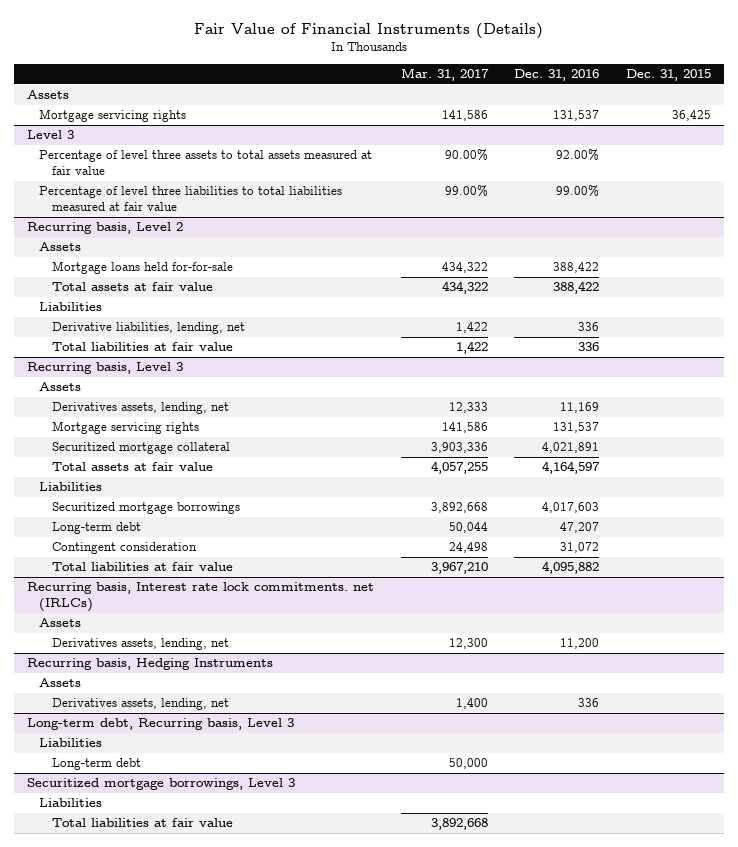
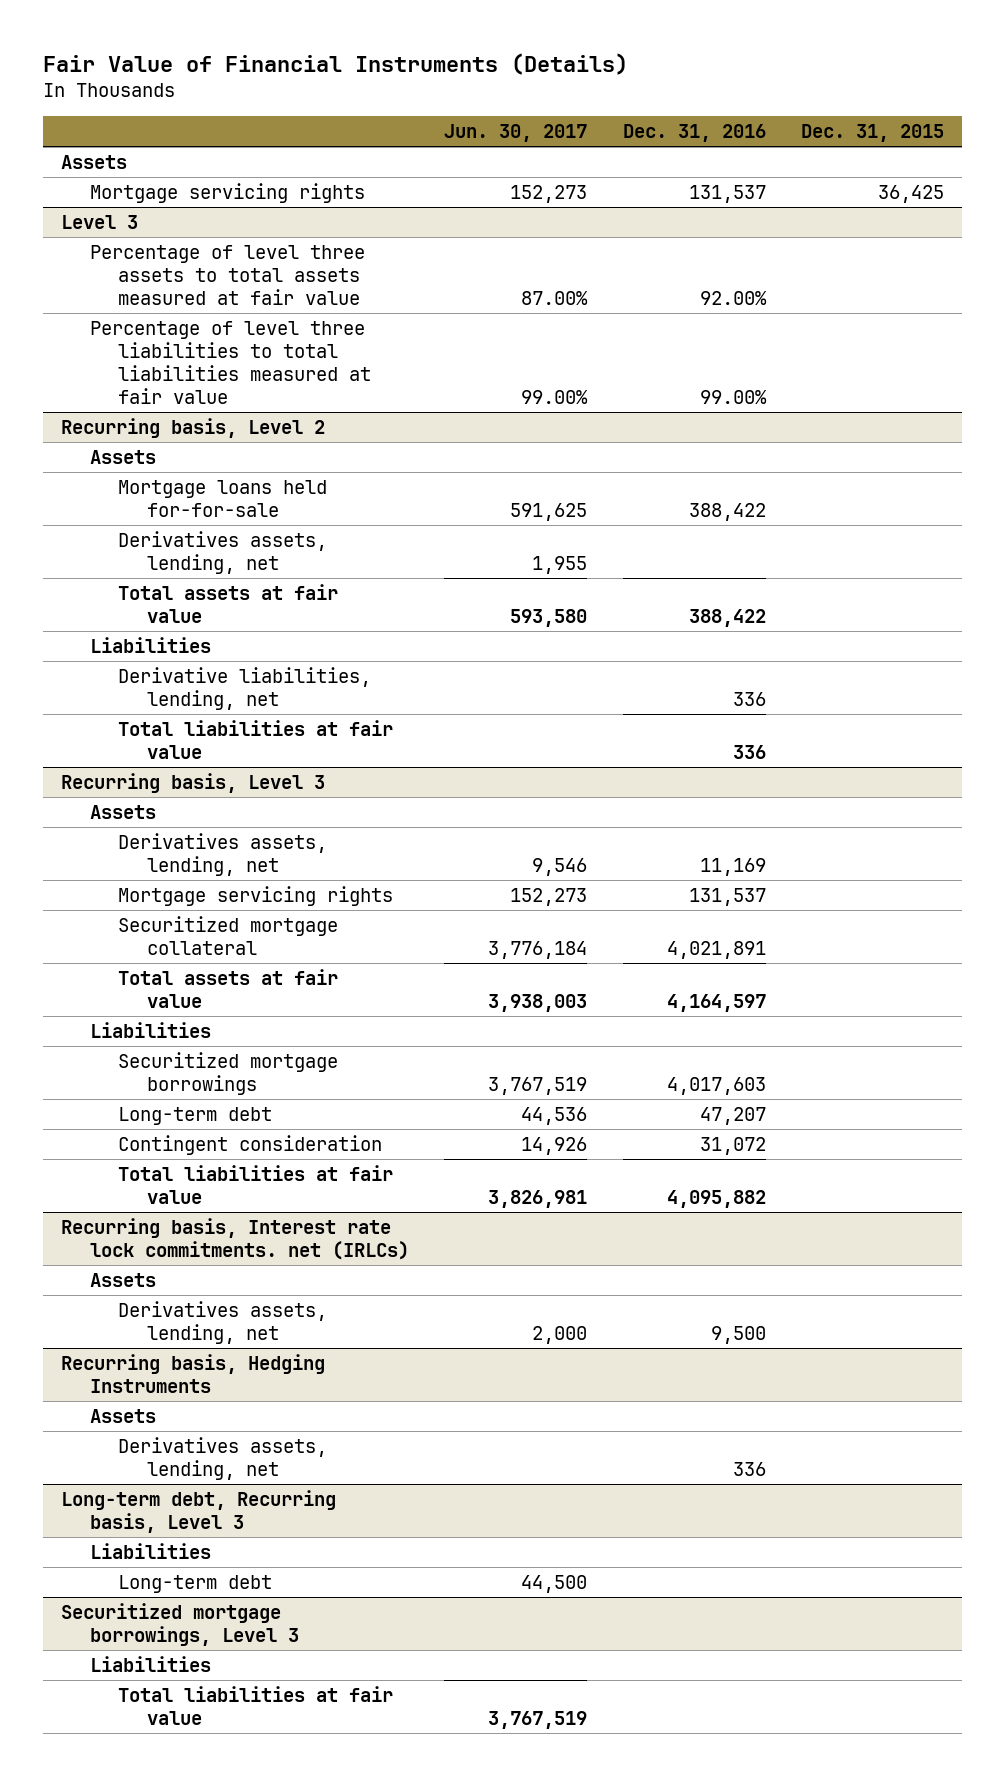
[400,68,489,82] Mar. 31, 2017 -> none
none -> [444,124,588,143] Jun. 30, 2017
none -> [118,530,328,574] Derivatives assets, lending, net
[560,638,600,650] 11,200 -> [710,1325,766,1344] 9,500

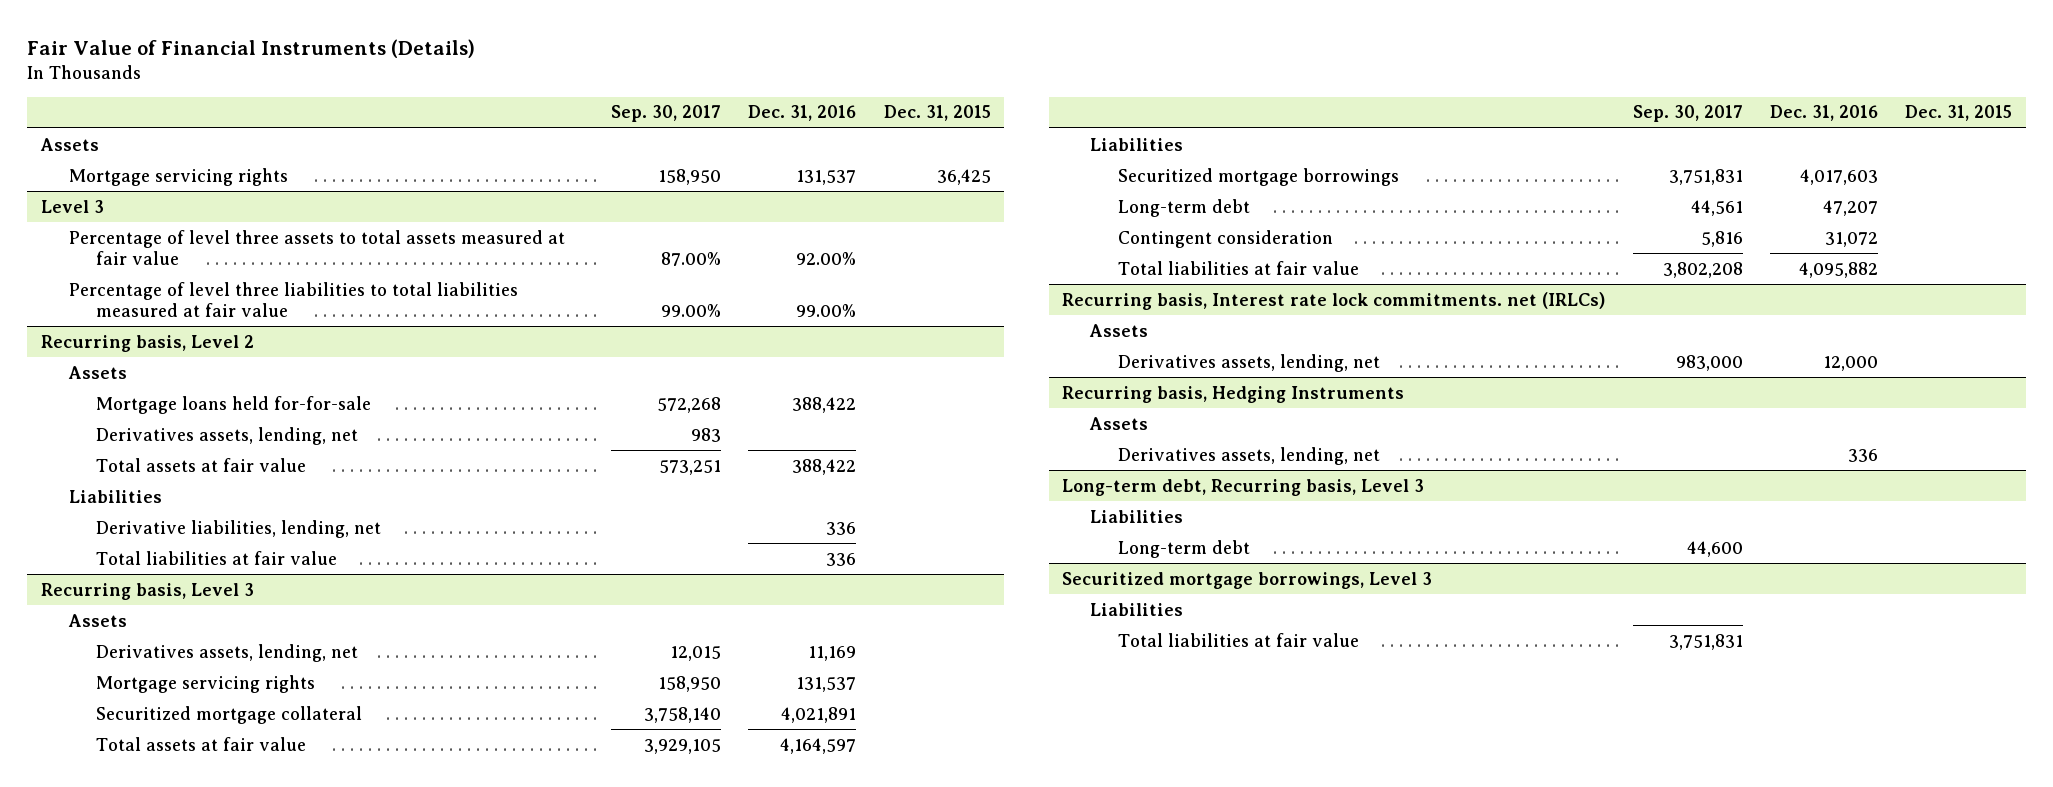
[444,124,588,143] Jun. 30, 2017 -> none
none -> [611,105,722,123] Sep. 30, 2017
[710,1325,766,1344] 9,500 -> [1823,355,1879,371] 12,000

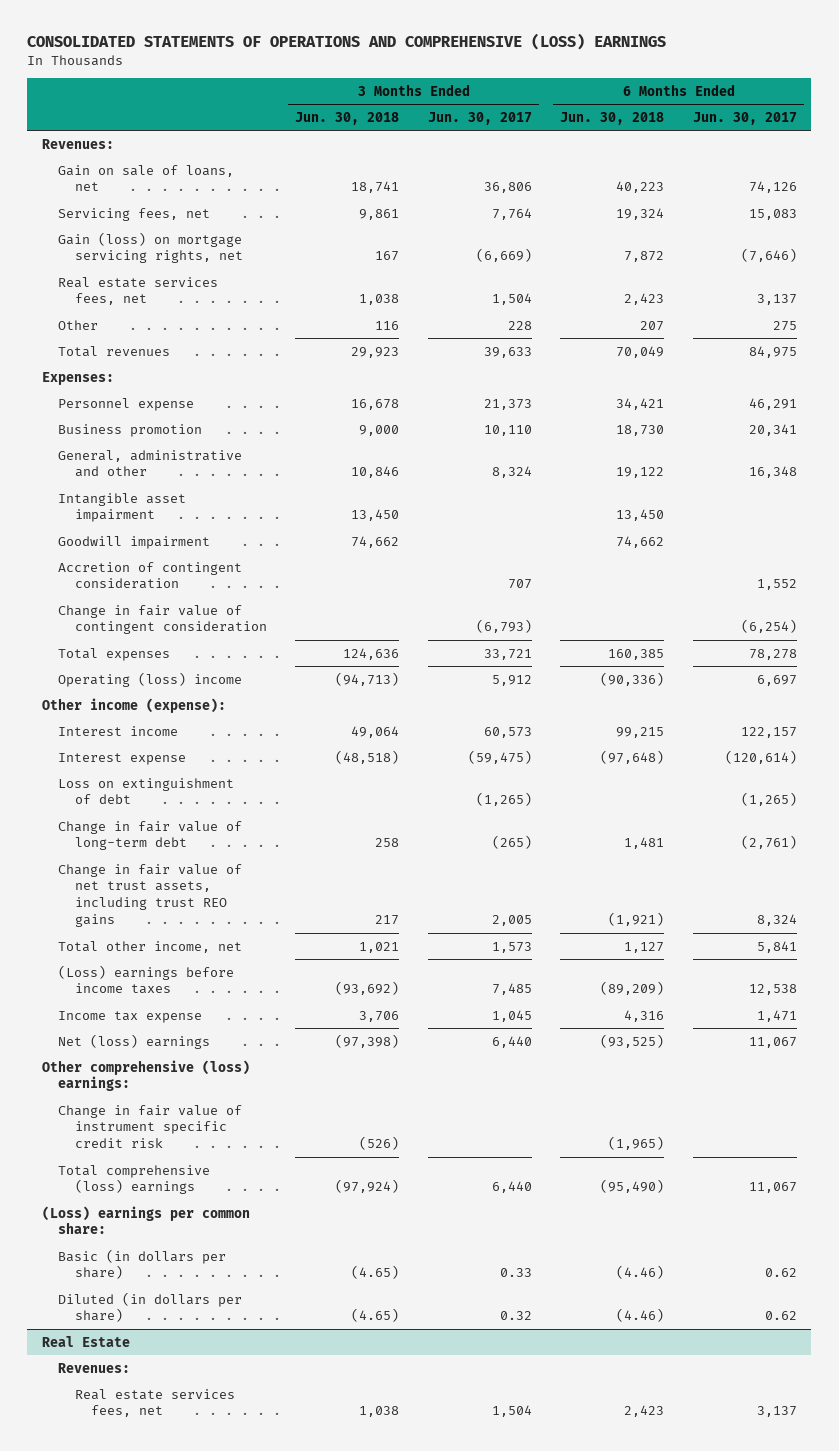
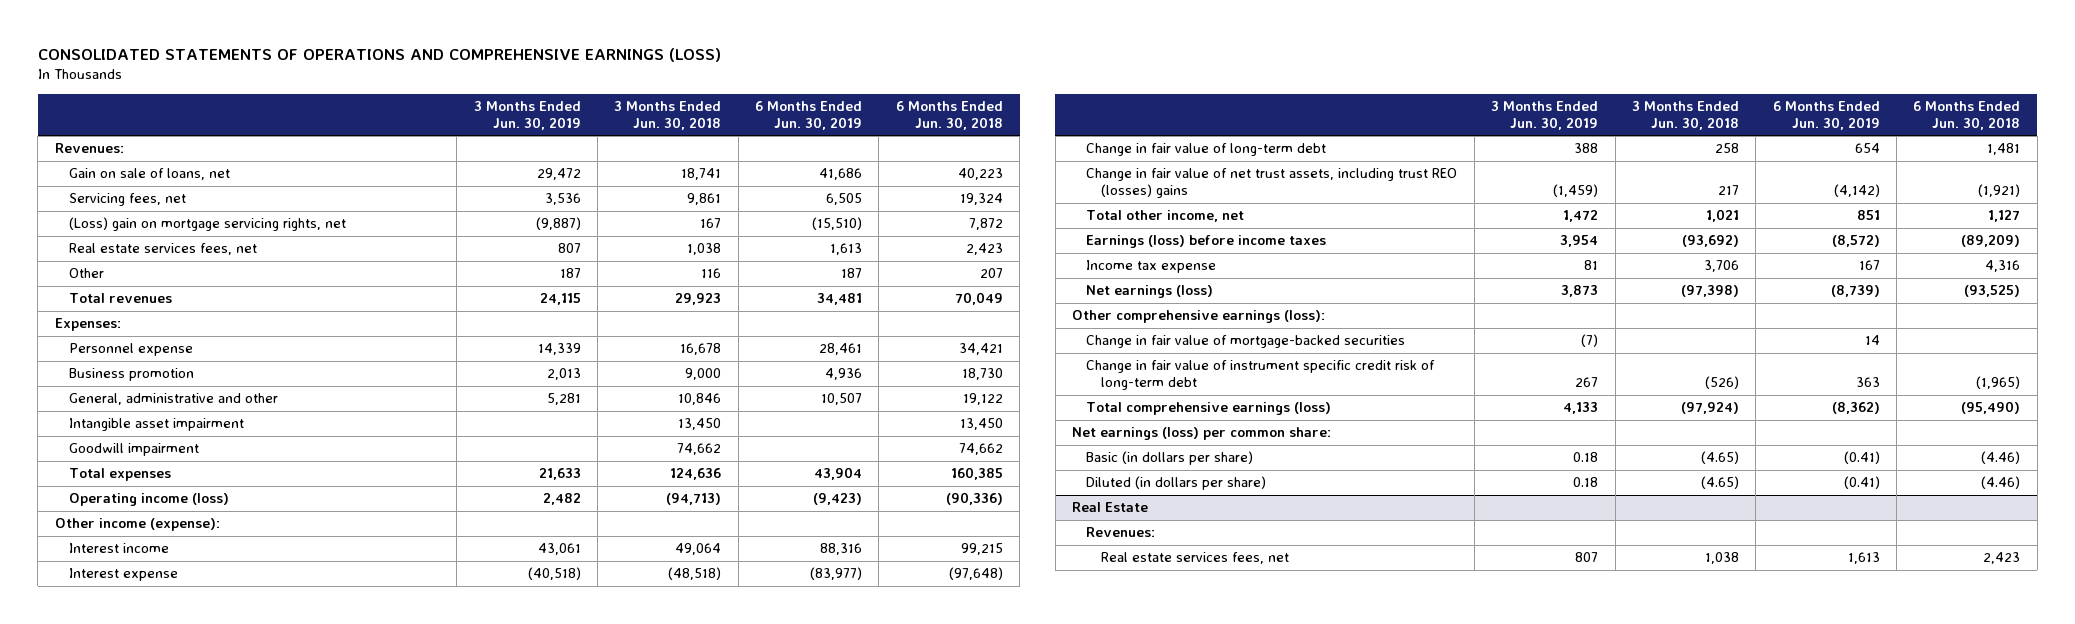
[27,33,667,51] CONSOLIDATED STATEMENTS OF OPERATIONS AND COMPREHENSIVE (LOSS) EARNINGS -> [37,47,721,62] CONSOLIDATED STATEMENTS OF OPERATIONS AND COMPREHENSIVE EARNINGS (LOSS)
[427,111,532,125] Jun. 30, 2017 -> none
[693,111,798,125] Jun. 30, 2017 -> none
none -> [473,100,581,130] 3 Months Ended Jun. 30, 2019
none -> [755,100,863,130] 6 Months Ended Jun. 30, 2019
[58,231,243,264] Gain (loss) on mortgage servicing rights, net -> [68,217,346,232] (Loss) gain on mortgage servicing rights, net
[58,561,243,590] Accretion of contingent consideration -> none
[58,604,267,635] Change in fair value of contingent consideration -> none
[58,671,243,687] Operating (loss) income -> [68,493,229,507] Operating income (loss)
[58,777,235,805] Loss on extinguishment of debt -> none
[58,863,243,928] Change in fair value of net trust assets, including trust REO gains -> [1086,168,1458,199] Change in fair value of net trust assets, including trust REO (losses) gains
[58,964,235,995] (Loss) earnings before income taxes -> [1086,235,1327,249] Earnings (loss) before income taxes
[58,1033,211,1049] Net (loss) earnings -> [1086,285,1214,299] Net earnings (loss)
[41,1059,250,1092] Other comprehensive (loss) earnings: -> [1072,310,1326,324] Other comprehensive earnings (loss):
none -> [1086,335,1406,349] Change in fair value of mortgage-backed securities
[58,1104,243,1149] Change in fair value of instrument specific credit risk -> [1086,360,1436,391] Change in fair value of instrument specific credit risk of long-term debt
[58,1164,211,1195] Total comprehensive (loss) earnings -> [1086,402,1332,416] Total comprehensive earnings (loss)
[41,1205,250,1235] (Loss) earnings per common share: -> [1072,427,1332,441] Net earnings (loss) per common share:

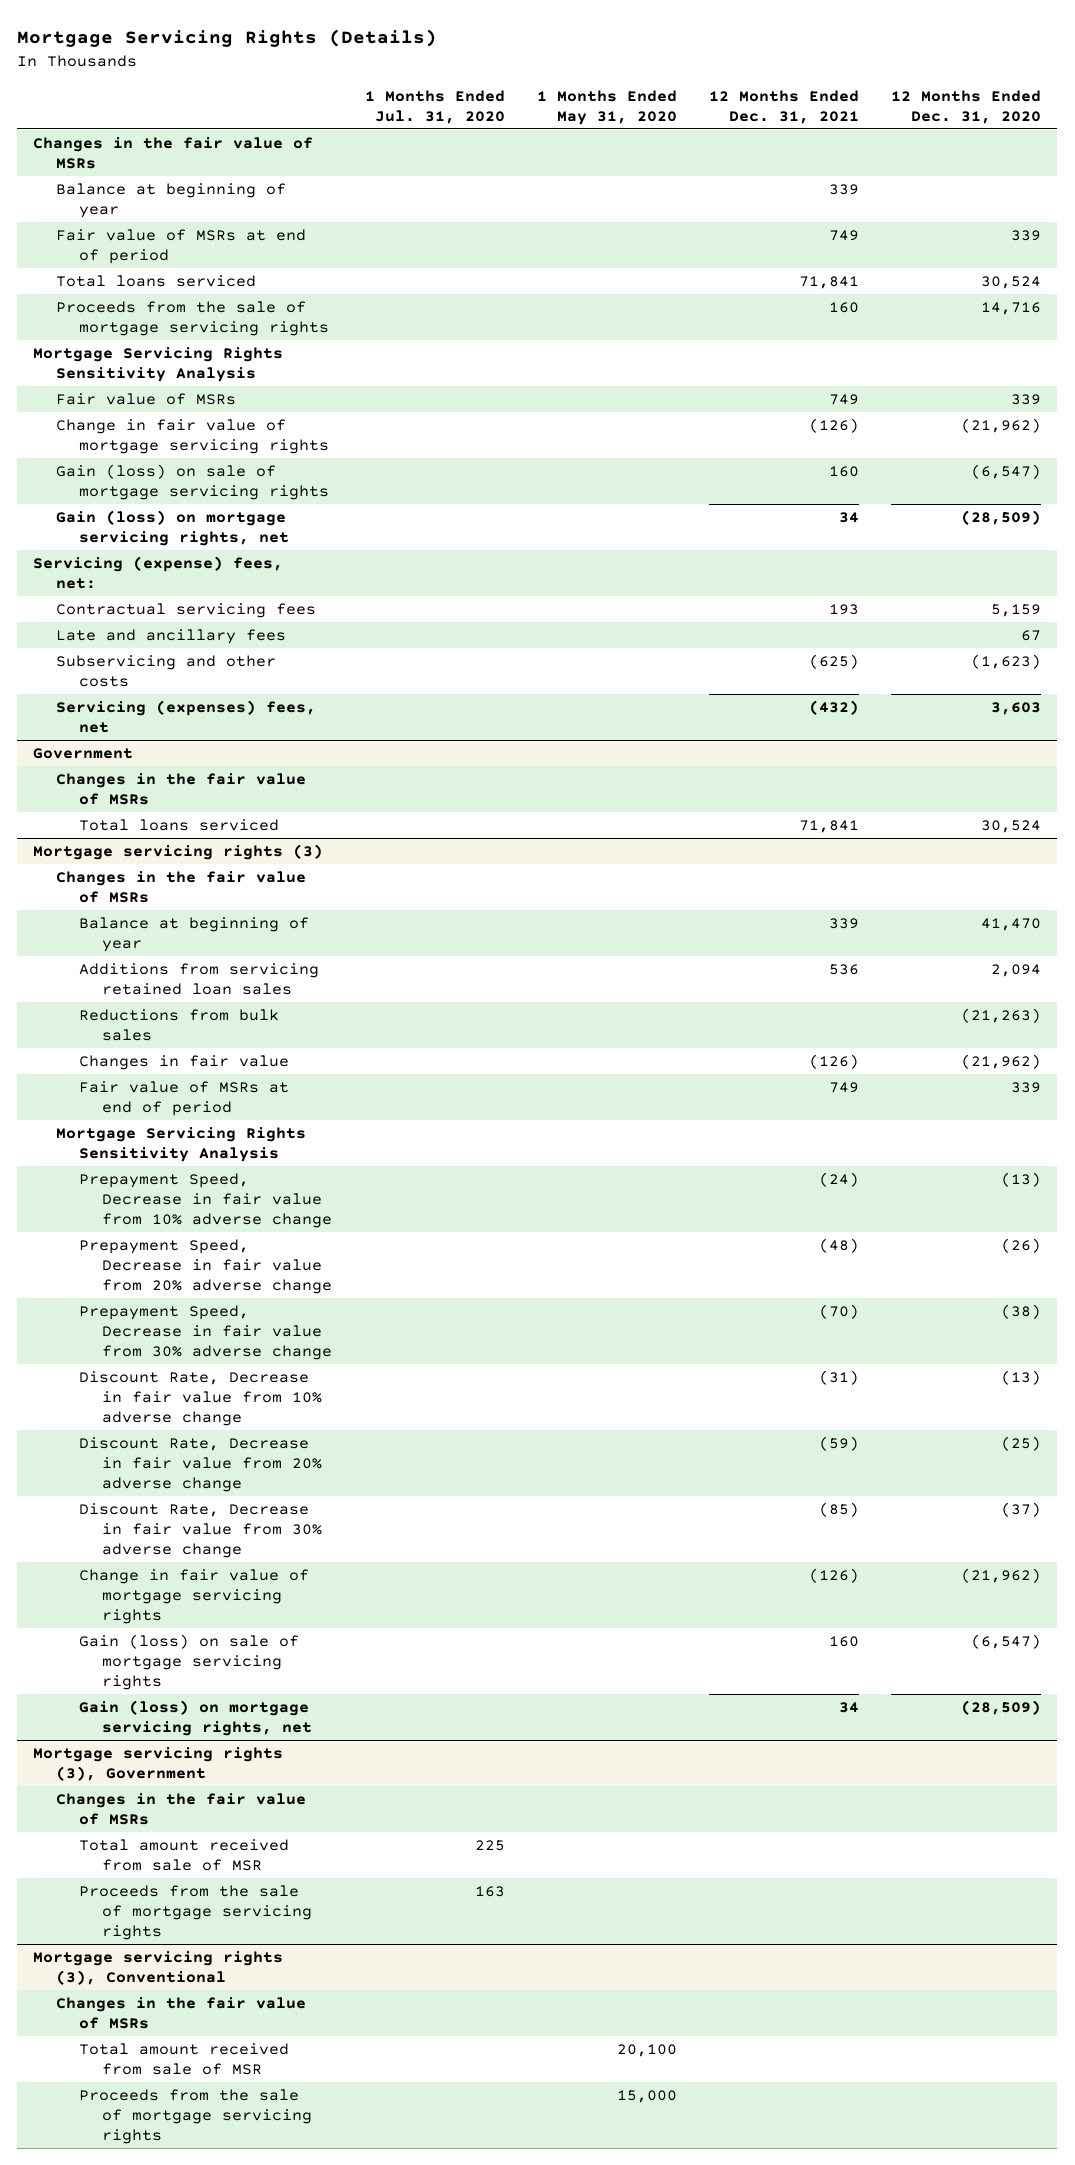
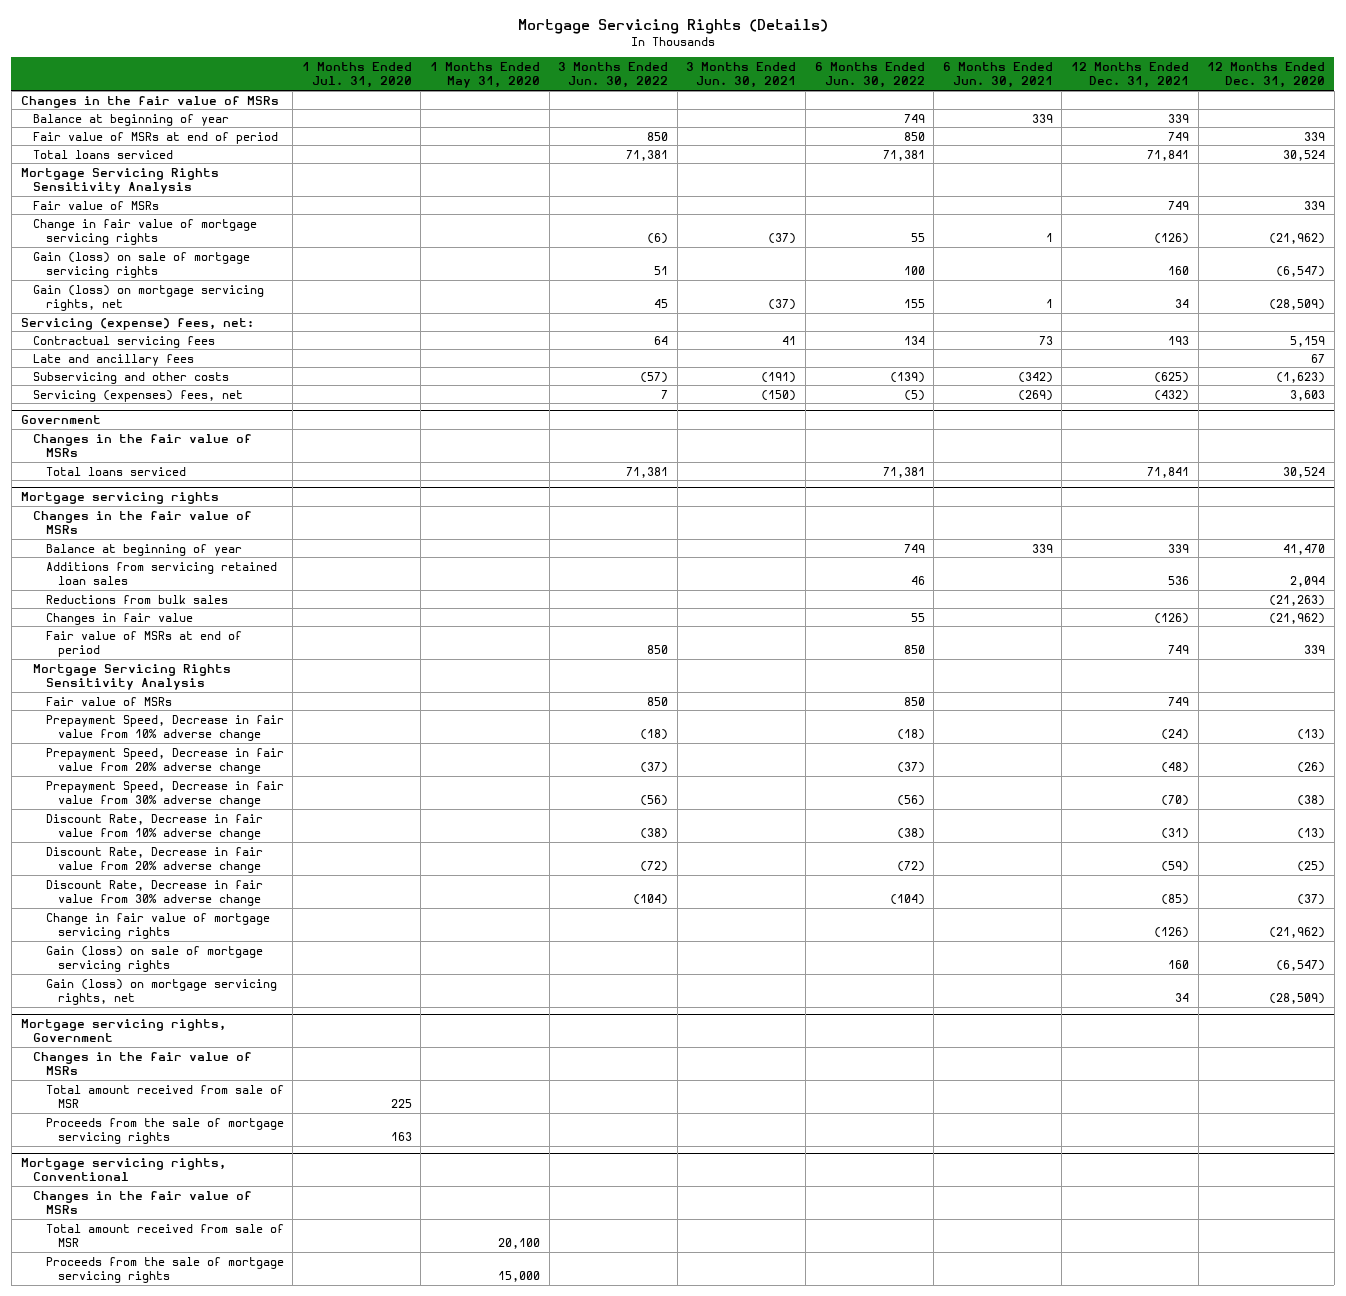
none -> [558,61,669,89] 3 Months Ended Jun. 30, 2022
none -> [686,61,797,89] 3 Months Ended Jun. 30, 2021
none -> [814,61,925,89] 6 Months Ended Jun. 30, 2022
none -> [942,61,1053,89] 6 Months Ended Jun. 30, 2021
[56,301,330,336] Proceeds from the sale of mortgage servicing rights -> none
[33,844,324,861] Mortgage servicing rights (3) -> [20,491,219,504] Mortgage servicing rights
none -> [45,696,172,706] Fair value of MSRs
[33,1747,284,1781] Mortgage servicing rights (3), Government -> [20,1018,226,1043] Mortgage servicing rights, Government
[33,1951,284,1985] Mortgage servicing rights (3), Conventional -> [20,1157,226,1182] Mortgage servicing rights, Conventional

